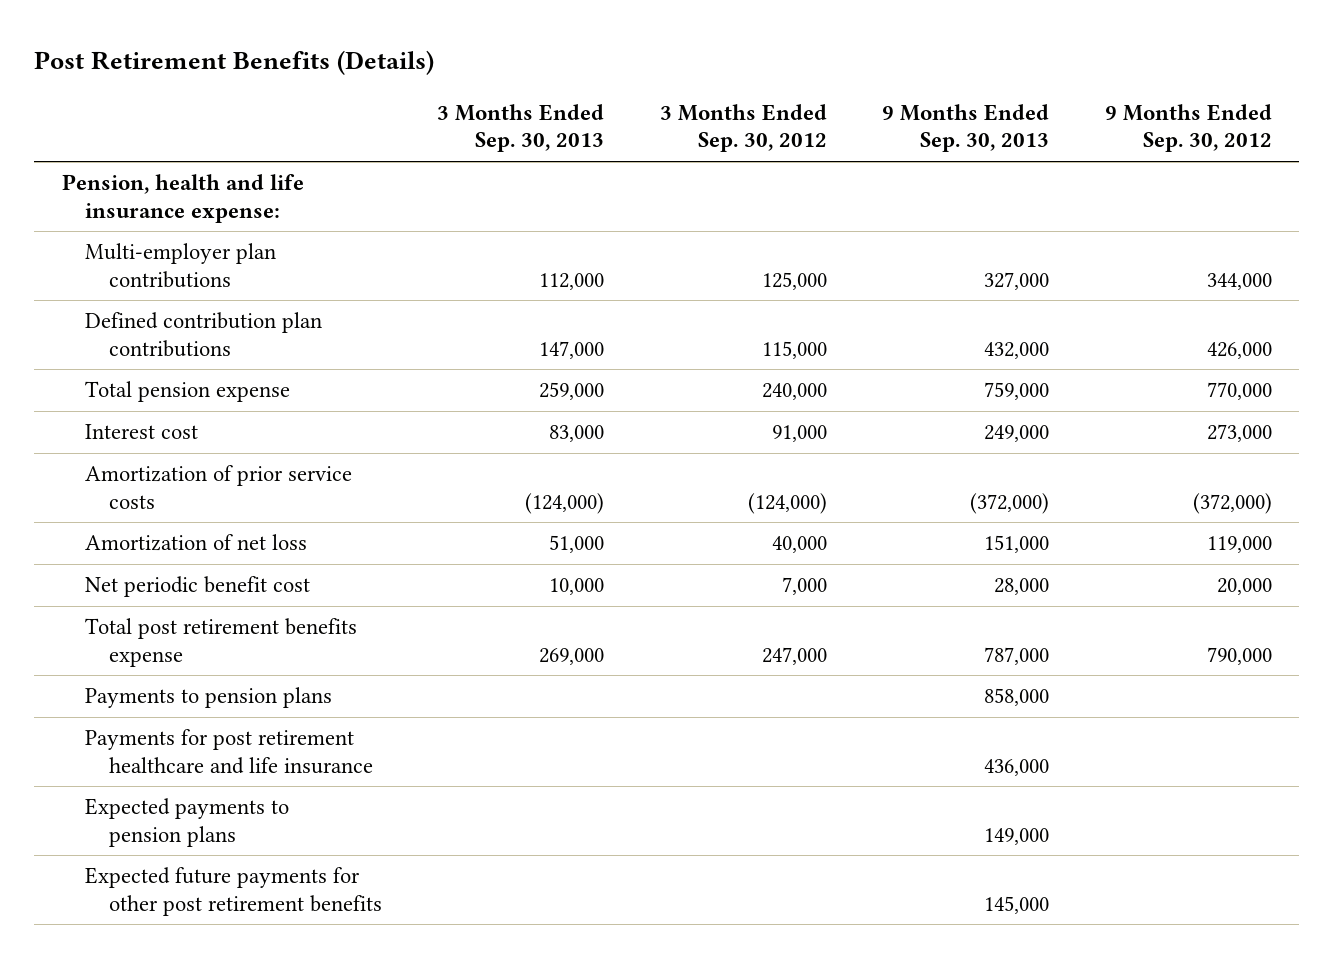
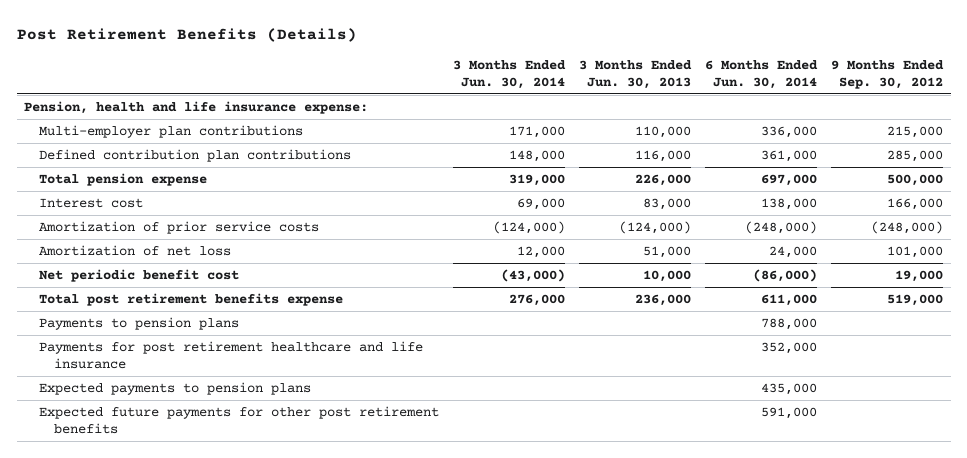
[437,104,605,153] 3 Months Ended Sep. 30, 2013 -> none
[659,104,827,153] 3 Months Ended Sep. 30, 2012 -> none
[882,104,1050,153] 9 Months Ended Sep. 30, 2013 -> none
none -> [453,59,567,90] 3 Months Ended Jun. 30, 2014
none -> [579,59,693,90] 3 Months Ended Jun. 30, 2013
none -> [705,59,819,90] 6 Months Ended Jun. 30, 2014
[1206,272,1272,290] 344,000 -> [887,125,944,138] 215,000
[1206,341,1272,359] 426,000 -> [887,149,944,162] 285,000
[1206,382,1272,401] 770,000 -> [887,173,944,186] 500,000
[1206,424,1272,443] 273,000 -> [887,197,944,210] 166,000
[1192,492,1272,514] (372,000) -> [871,220,944,234] (248,000)
[1206,536,1272,554] 119,000 -> [887,245,944,258] 101,000
[1216,578,1272,596] 20,000 -> [895,269,944,282] 19,000
[1206,646,1272,665] 790,000 -> [887,293,944,306] 519,000

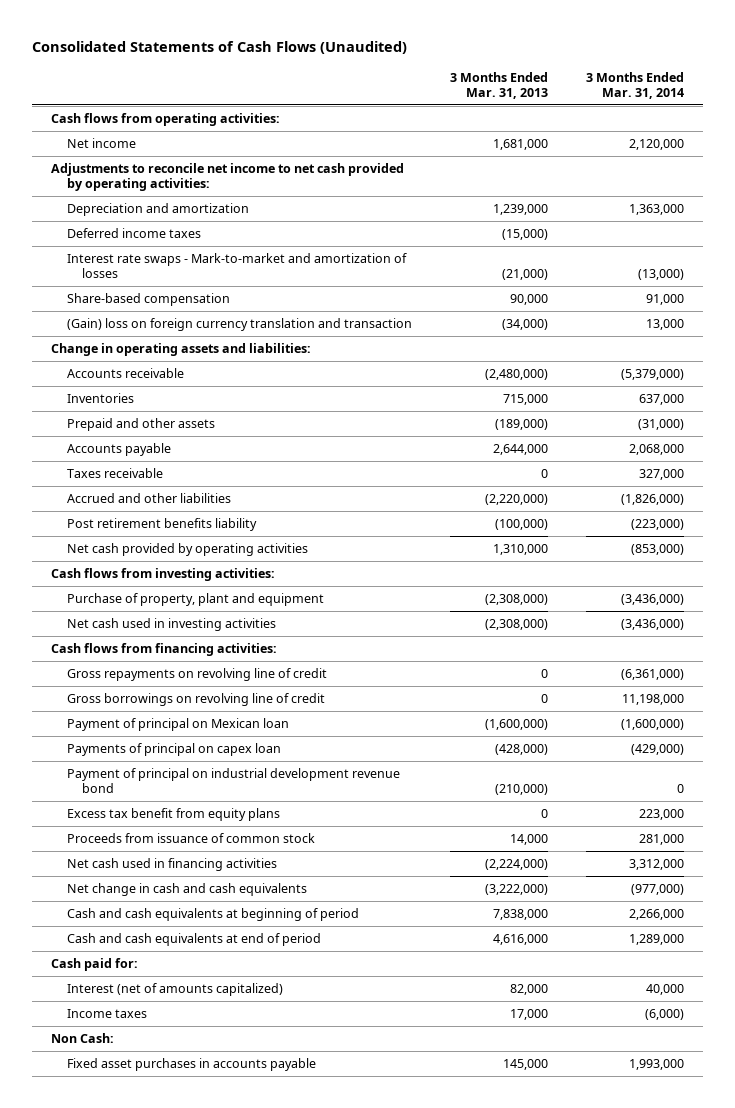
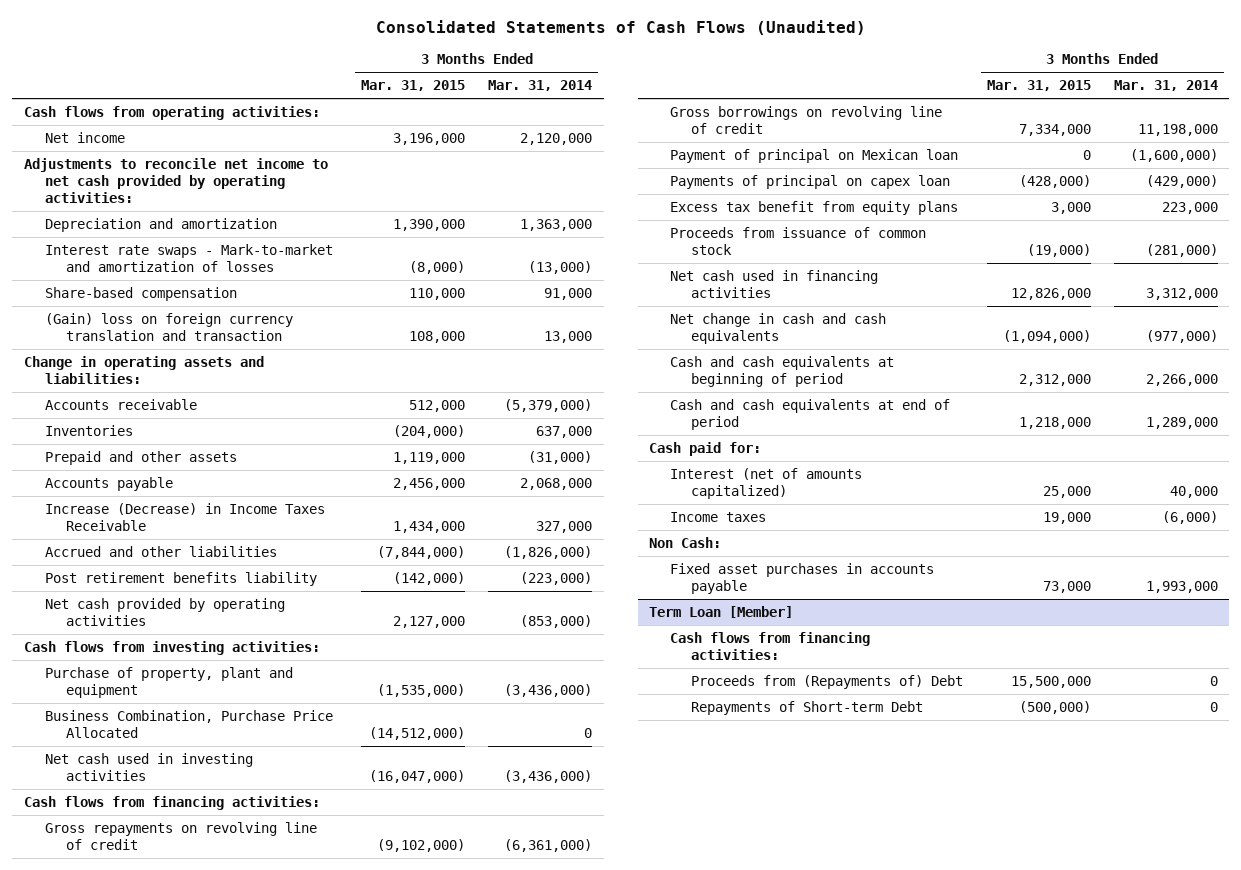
[449,71,548,100] 3 Months Ended Mar. 31, 2013 -> none
none -> [361,80,466,92] Mar. 31, 2015
[66,227,201,238] Deferred income taxes -> none
[66,467,163,478] Taxes receivable -> [44,502,325,531] Increase (Decrease) in Income Taxes Receivable
none -> [44,709,333,738] Business Combination, Purchase Price Allocated
[66,767,400,794] Payment of principal on industrial development revenue bond -> none
[638,833,684,845] 281,000 -> [1145,243,1218,257] (281,000)
none -> [649,605,794,618] Term Loan [Member]
none -> [670,631,871,660] Cash flows from financing activities:
none -> [691,674,964,689] Proceeds from (Repayments of) Debt
none -> [691,700,924,715] Repayments of Short-term Debt

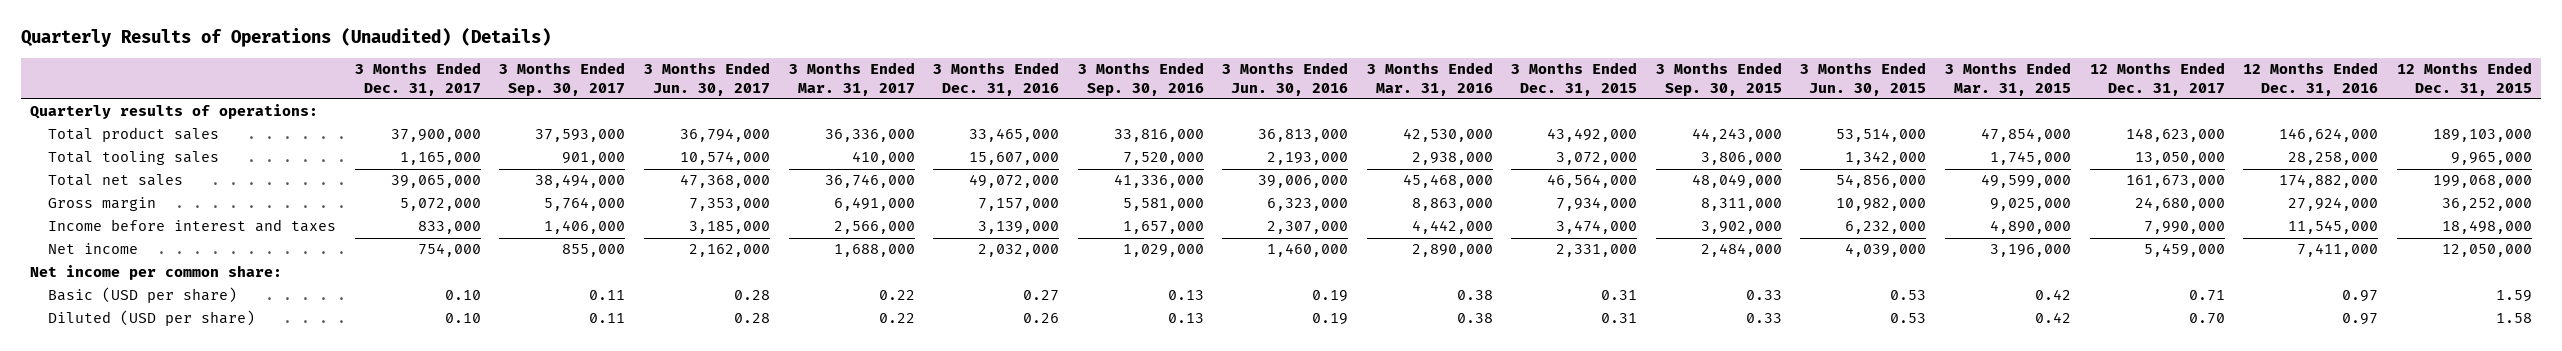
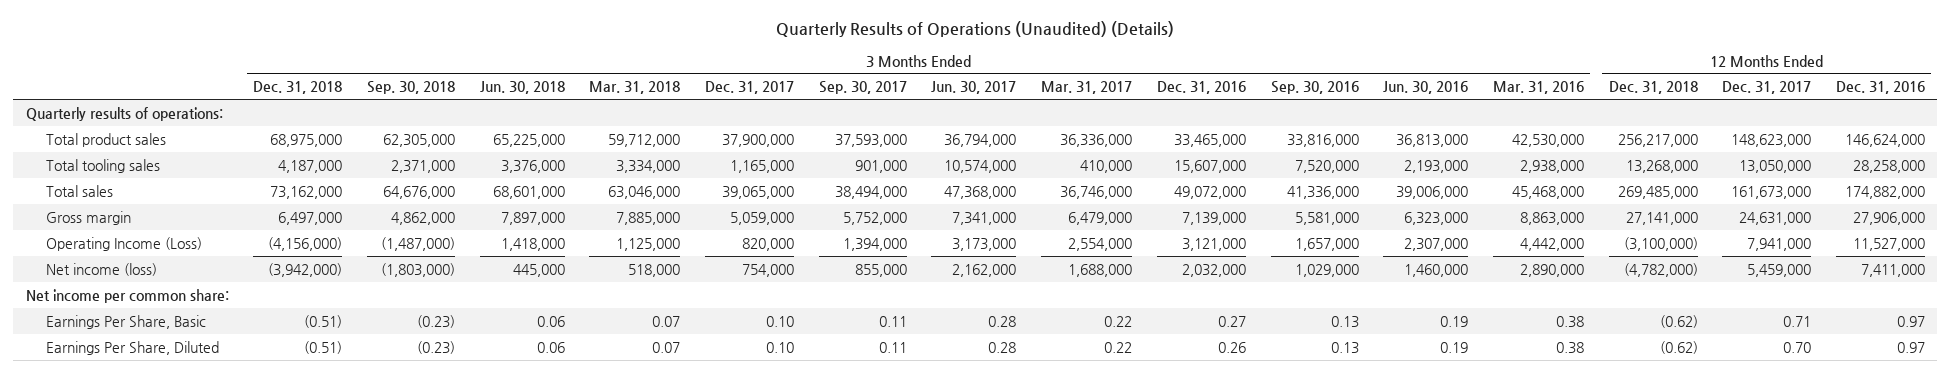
[1511,62,1638,96] 3 Months Ended Dec. 31, 2015 -> none
[1655,62,1782,96] 3 Months Ended Sep. 30, 2015 -> none
[1800,62,1927,96] 3 Months Ended Jun. 30, 2015 -> none
[1944,62,2071,96] 3 Months Ended Mar. 31, 2015 -> none
[2396,62,2532,96] 12 Months Ended Dec. 31, 2015 -> none
none -> [253,81,343,95] Dec. 31, 2018
none -> [366,81,455,95] Sep. 30, 2018
none -> [479,81,565,95] Jun. 30, 2018
none -> [589,81,681,95] Mar. 31, 2018
none -> [1608,81,1698,95] Dec. 31, 2018
[48,219,337,233] Income before interest and taxes -> none
[48,174,184,187] Total net sales -> [45,184,113,197] Total sales
[399,198,481,212] 5,072,000 -> [730,211,795,225] 5,059,000
[544,197,626,212] 5,764,000 -> [842,211,907,225] 5,752,000
[688,198,770,212] 7,353,000 -> [952,211,1017,225] 7,341,000
[833,197,915,212] 6,491,000 -> [1068,211,1133,225] 6,479,000
[978,198,1060,212] 7,157,000 -> [1181,211,1246,225] 7,139,000
[2134,197,2225,212] 24,680,000 -> [1739,211,1812,225] 24,631,000
[2288,197,2379,212] 27,924,000 -> [1853,211,1926,225] 27,906,000
none -> [45,236,202,251] Operating Income (Loss)
[48,243,139,255] Net income -> [45,262,157,276] Net income (loss)
[48,287,238,304] Basic (USD per share) -> [45,314,206,329] Earnings Per Share, Basic
[48,310,256,327] Diluted (USD per share) -> [45,340,219,355] Earnings Per Share, Diluted

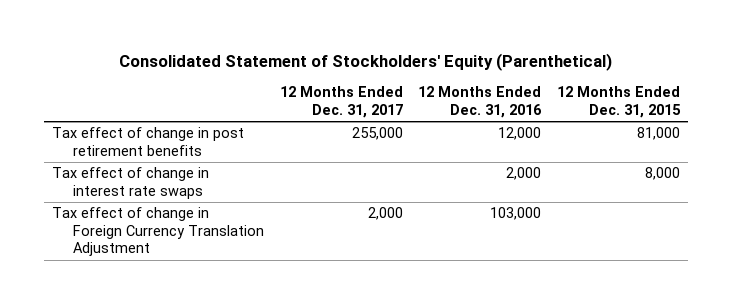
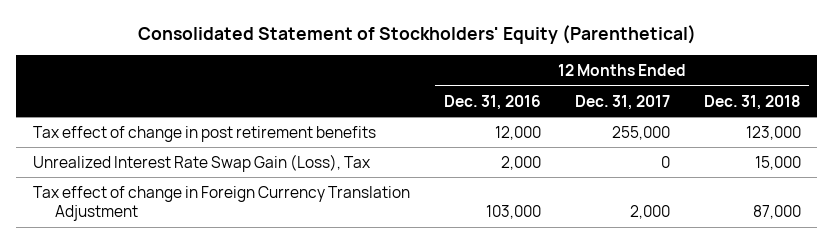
[556,86,681,118] 12 Months Ended Dec. 31, 2015 -> none
none -> [703,94,801,110] Dec. 31, 2018
[52,167,210,199] Tax effect of change in interest rate swaps -> none
none -> [32,153,371,172] Unrealized Interest Rate Swap Gain (Loss), Tax

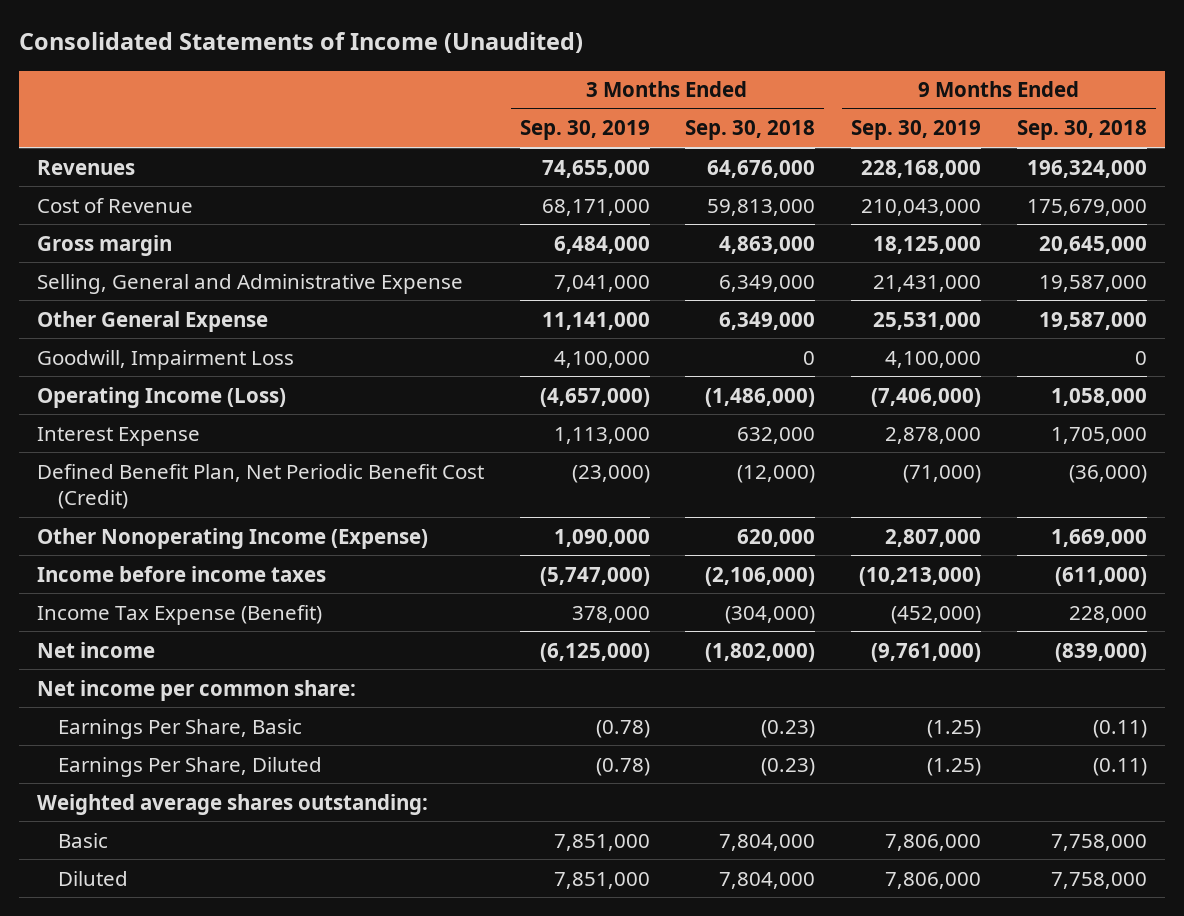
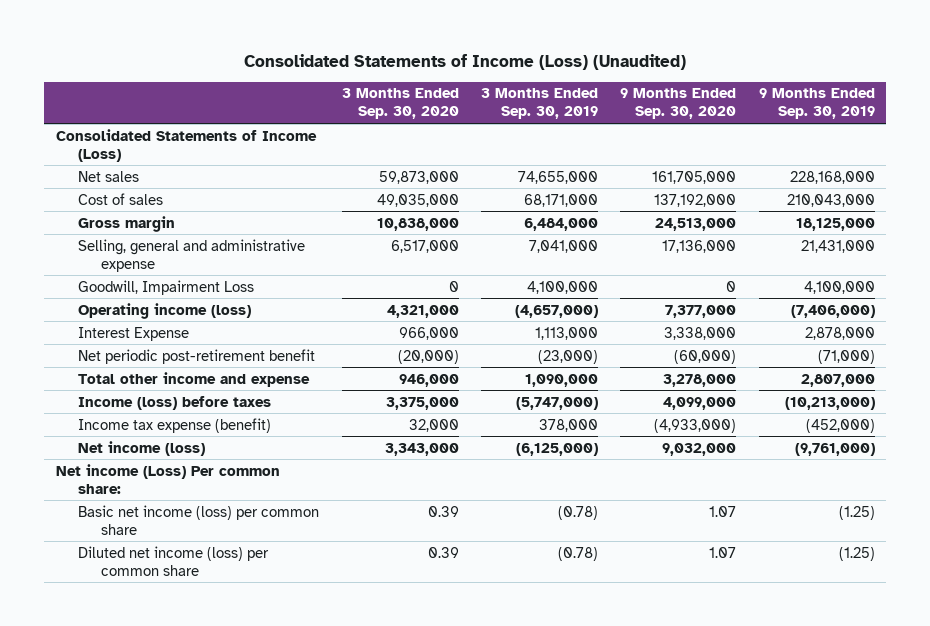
[18,32,583,54] Consolidated Statements of Income (Unaudited) -> [244,54,687,71] Consolidated Statements of Income (Loss) (Unaudited)
[685,120,816,141] Sep. 30, 2018 -> none
[1017,120,1148,141] Sep. 30, 2018 -> none
none -> [341,88,459,120] 3 Months Ended Sep. 30, 2020
none -> [620,88,737,120] 9 Months Ended Sep. 30, 2020
none -> [55,128,317,162] Consolidated Statements of Income (Loss)
[36,159,135,175] Revenues -> [78,170,140,182] Net sales
[36,197,193,213] Cost of Revenue -> [78,192,164,205] Cost of sales
[36,310,268,332] Other General Expense -> none
[36,273,463,294] Selling, General and Administrative Expense -> [78,238,306,272] Selling, general and administrative expense
[36,386,286,408] Operating Income (Loss) -> [78,302,252,319] Operating income (loss)
[36,793,428,815] Weighted average shares outstanding: -> none
[57,832,108,848] Basic -> none
[57,870,128,886] Diluted -> none
[36,463,484,509] Defined Benefit Plan, Net Periodic Benefit Cost (Credit) -> [78,348,316,364] Net periodic post-retirement benefit
[36,527,428,549] Other Nonoperating Income (Expense) -> [78,371,311,387] Total other income and expense
[36,565,326,582] Income before income taxes -> [78,395,272,410] Income (loss) before taxes
[36,604,322,625] Income Tax Expense (Benefit) -> [78,417,272,433] Income tax expense (benefit)
[36,641,155,658] Net income -> [78,440,206,456] Net income (loss)
[36,679,356,701] Net income per common share: -> [55,463,280,494] Net income (Loss) Per common share:
[57,718,302,739] Earnings Per Share, Basic -> [78,504,320,535] Basic net income (loss) per common share
[57,756,322,777] Earnings Per Share, Diluted -> [78,545,270,576] Diluted net income (loss) per common share

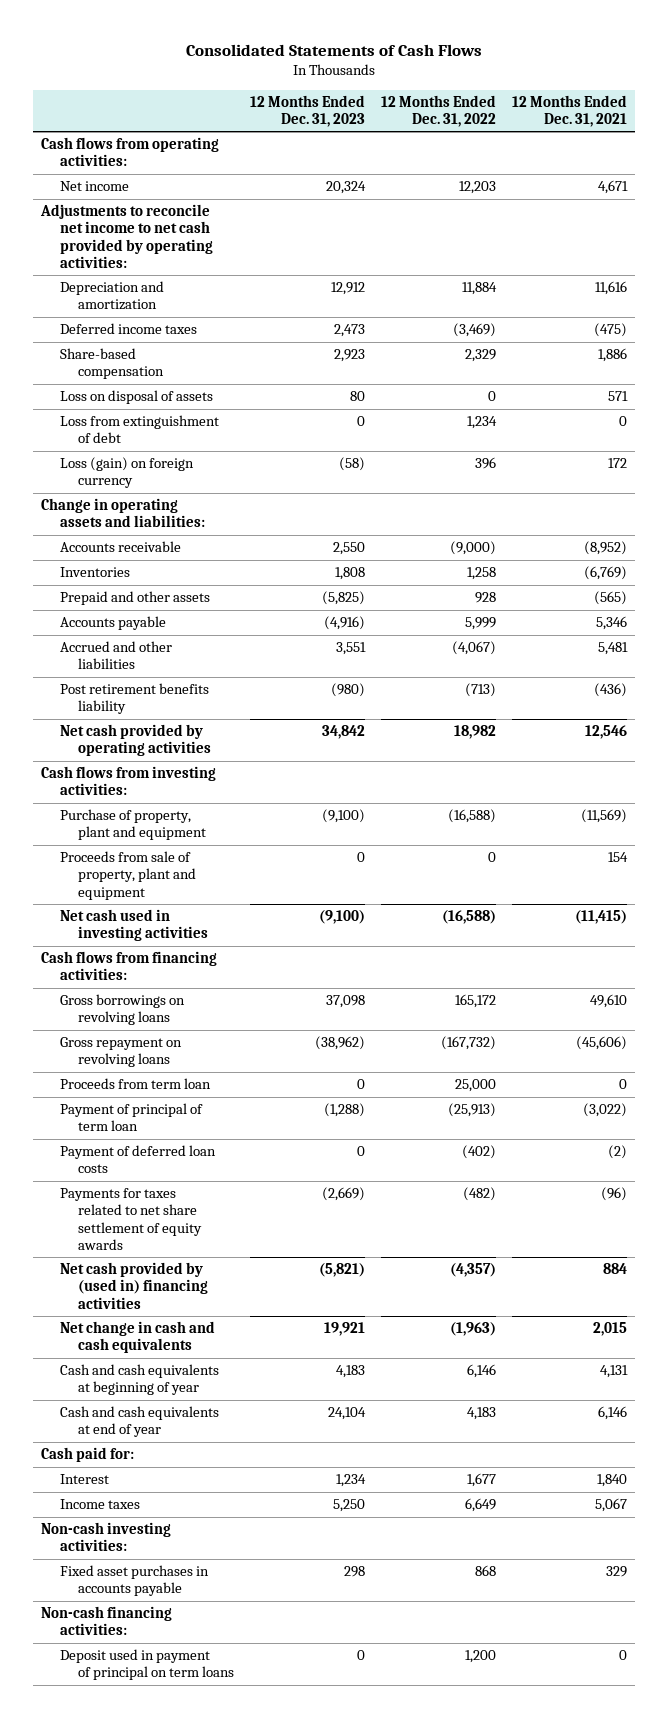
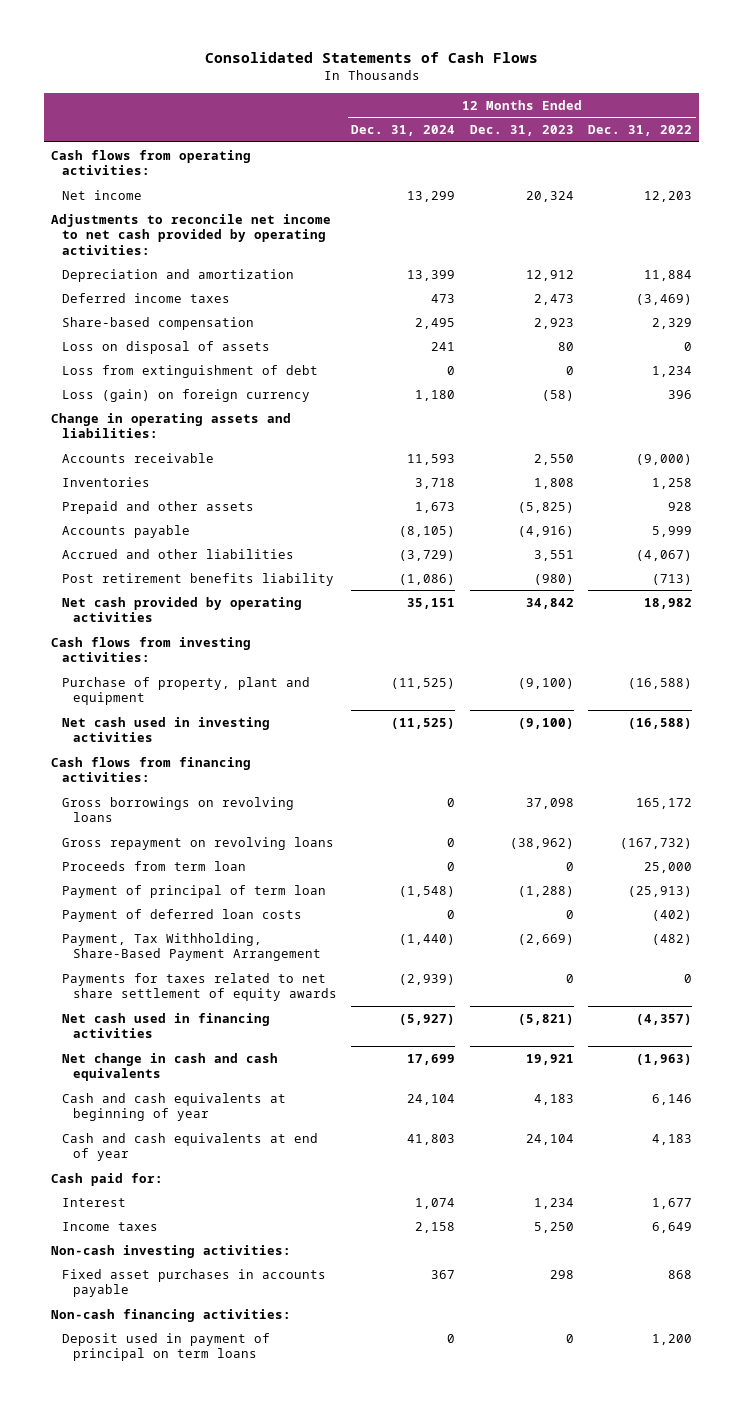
[512,94,628,127] 12 Months Ended Dec. 31, 2021 -> none
none -> [351,125,456,137] Dec. 31, 2024
[59,851,197,900] Proceeds from sale of property, plant and equipment -> none
none -> [62,932,322,962] Payment, Tax Withholding, Share-Based Payment Arrangement
[322,1187,366,1202] (2,669) -> [565,973,574,983] 0
[463,1187,497,1202] (482) -> [684,973,693,983] 0
[59,1262,209,1309] Net cash provided by (used in) financing activities -> [62,1012,271,1039] Net cash used in financing activities

